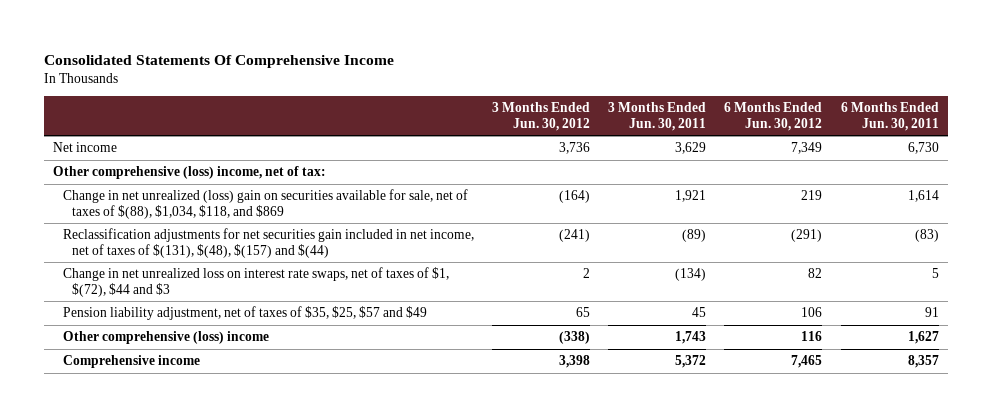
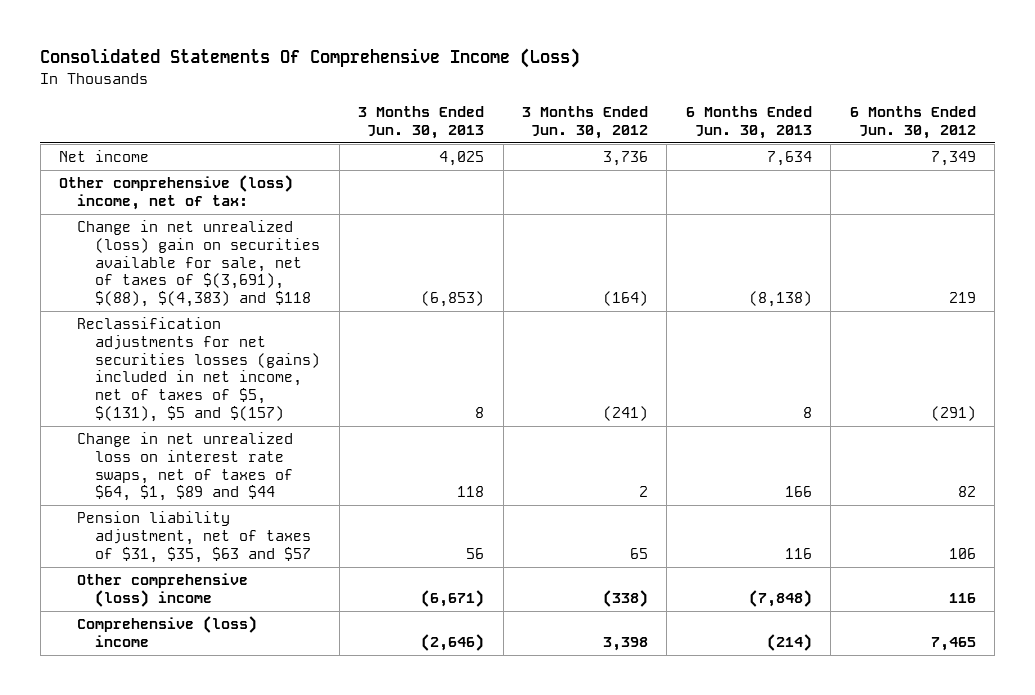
[43,54,394,68] Consolidated Statements Of Comprehensive Income -> [40,48,581,69] Consolidated Statements Of Comprehensive Income (Loss)
[608,102,707,131] 3 Months Ended Jun. 30, 2011 -> none
[840,102,939,131] 6 Months Ended Jun. 30, 2011 -> none
none -> [358,106,485,139] 3 Months Ended Jun. 30, 2013
none -> [685,106,812,139] 6 Months Ended Jun. 30, 2013
[62,189,468,219] Change in net unrealized (loss) gain on securities available for sale, net of taxes of $(88), $1,034, $118, and $869 -> [77,220,321,308] Change in net unrealized (loss) gain on securities available for sale, net of taxes of $(3,691), $(88), $(4,383) and $118
[62,228,474,258] Reclassification adjustments for net securities gain included in net income, net of taxes of $(131), $(48), $(157) and $(44) -> [77,317,321,422] Reclassification adjustments for net securities losses (gains) included in net income, net of taxes of $5, $(131), $5 and $(157)
[62,267,449,297] Change in net unrealized loss on interest rate swaps, net of taxes of $1, $(72), $44 and $3 -> [77,432,294,502] Change in net unrealized loss on interest rate swaps, net of taxes of $64, $1, $89 and $44
[62,306,427,321] Pension liability adjustment, net of taxes of $35, $25, $57 and $49 -> [77,511,312,563] Pension liability adjustment, net of taxes of $31, $35, $63 and $57
[62,355,200,369] Comprehensive income -> [77,616,258,648] Comprehensive (loss) income

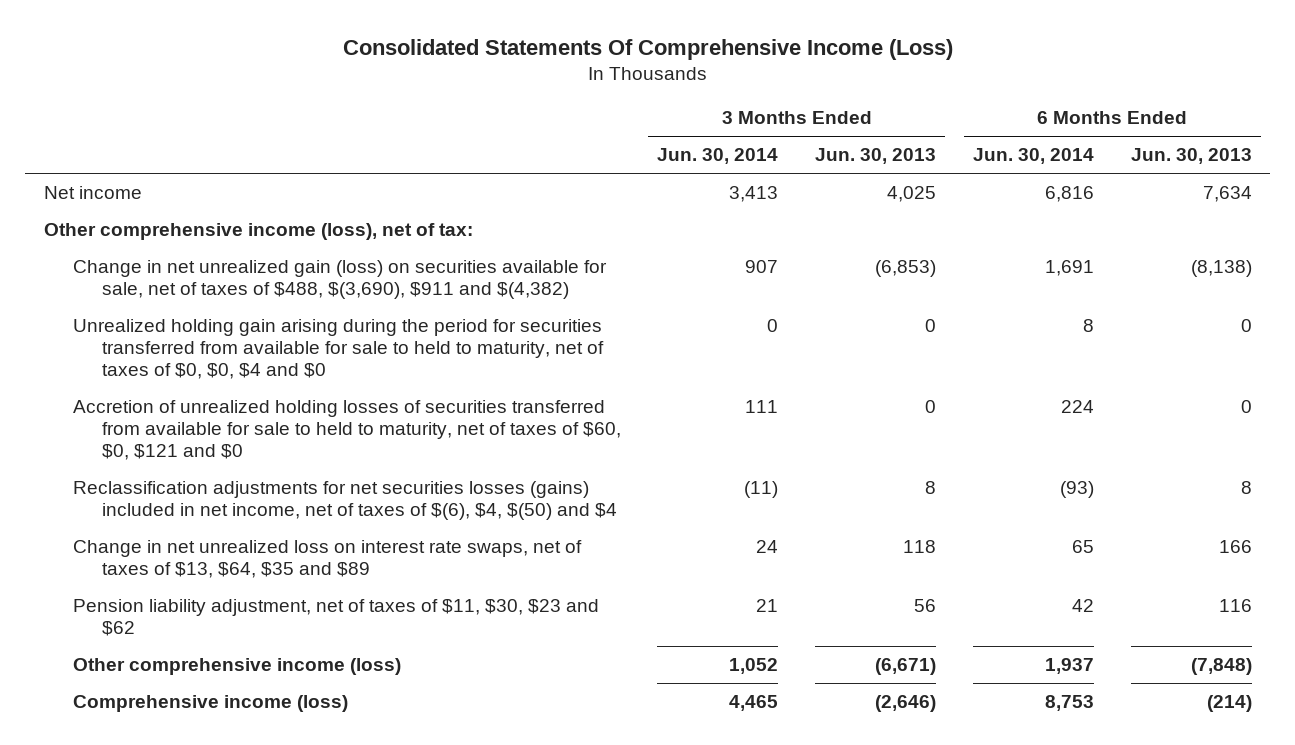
[521,106,648,139] 3 Months Ended Jun. 30, 2012 -> none
[849,106,976,139] 6 Months Ended Jun. 30, 2012 -> none
none -> [657,148,779,165] Jun. 30, 2014
none -> [973,148,1095,165] Jun. 30, 2014
[59,175,294,211] Other comprehensive (loss) income, net of tax: -> [43,223,473,241] Other comprehensive income (loss), net of tax:
[77,220,321,308] Change in net unrealized (loss) gain on securities available for sale, net of taxes of $(3,691), $(88), $(4,383) and $118 -> [72,260,607,300] Change in net unrealized gain (loss) on securities available for sale, net of taxes of $488, $(3,690), $911 and $(4,382)
none -> [72,319,604,380] Unrealized holding gain arising during the period for securities transferred from available for sale to held to maturity, net of taxes of $0, $0, $4 and $0
none -> [72,400,621,461] Accretion of unrealized holding losses of securities transferred from available for sale to held to maturity, net of taxes of $60, $0, $121 and $0
[77,317,321,422] Reclassification adjustments for net securities losses (gains) included in net income, net of taxes of $5, $(131), $5 and $(157) -> [72,481,617,521] Reclassification adjustments for net securities losses (gains) included in net income, net of taxes of $(6), $4, $(50) and $4
[77,432,294,502] Change in net unrealized loss on interest rate swaps, net of taxes of $64, $1, $89 and $44 -> [72,540,582,579] Change in net unrealized loss on interest rate swaps, net of taxes of $13, $64, $35 and $89
[77,511,312,563] Pension liability adjustment, net of taxes of $31, $35, $63 and $57 -> [72,599,599,637] Pension liability adjustment, net of taxes of $11, $30, $23 and $62
[77,573,249,608] Other comprehensive (loss) income -> [72,658,401,676] Other comprehensive income (loss)
[77,616,258,648] Comprehensive (loss) income -> [72,695,348,713] Comprehensive income (loss)

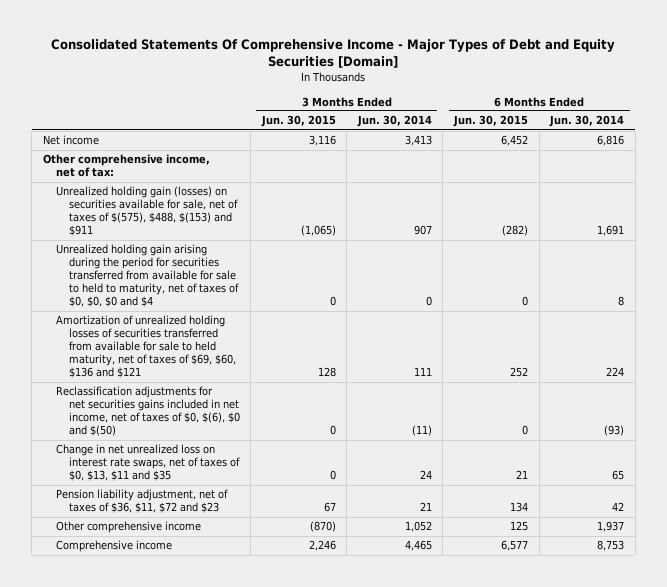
[342,38,953,60] Consolidated Statements Of Comprehensive Income (Loss) -> [51,38,616,69] Consolidated Statements Of Comprehensive Income - Major Types of Debt and Equity Securities [Domain]
[815,148,937,165] Jun. 30, 2013 -> none
[1130,148,1252,165] Jun. 30, 2013 -> none
none -> [260,115,336,128] Jun. 30, 2015
none -> [453,115,529,128] Jun. 30, 2015
[43,223,473,241] Other comprehensive income (loss), net of tax: -> [42,154,210,178] Other comprehensive income, net of tax:
[72,260,607,300] Change in net unrealized gain (loss) on securities available for sale, net of taxes of $488, $(3,690), $911 and $(4,382) -> [55,186,238,237] Unrealized holding gain (losses) on securities available for sale, net of taxes of $(575), $488, $(153) and $911
[72,319,604,380] Unrealized holding gain arising during the period for securities transferred from available for sale to held to maturity, net of taxes of $0, $0, $4 and $0 -> [55,244,239,308] Unrealized holding gain arising during the period for securities transferred from available for sale to held to maturity, net of taxes of $0, $0, $0 and $4
[72,400,621,461] Accretion of unrealized holding losses of securities transferred from available for sale to held to maturity, net of taxes of $60, $0, $121 and $0 -> [55,315,236,379] Amortization of unrealized holding losses of securities transferred from available for sale to held maturity, net of taxes of $69, $60, $136 and $121
[72,481,617,521] Reclassification adjustments for net securities losses (gains) included in net income, net of taxes of $(6), $4, $(50) and $4 -> [55,386,240,437] Reclassification adjustments for net securities gains included in net income, net of taxes of $0, $(6), $0 and $(50)
[72,540,582,579] Change in net unrealized loss on interest rate swaps, net of taxes of $13, $64, $35 and $89 -> [55,444,240,482] Change in net unrealized loss on interest rate swaps, net of taxes of $0, $13, $11 and $35
[72,599,599,637] Pension liability adjustment, net of taxes of $11, $30, $23 and $62 -> [55,489,228,514] Pension liability adjustment, net of taxes of $36, $11, $72 and $23
[72,658,401,676] Other comprehensive income (loss) -> [55,521,201,534] Other comprehensive income
[72,695,348,713] Comprehensive income (loss) -> [55,540,172,553] Comprehensive income

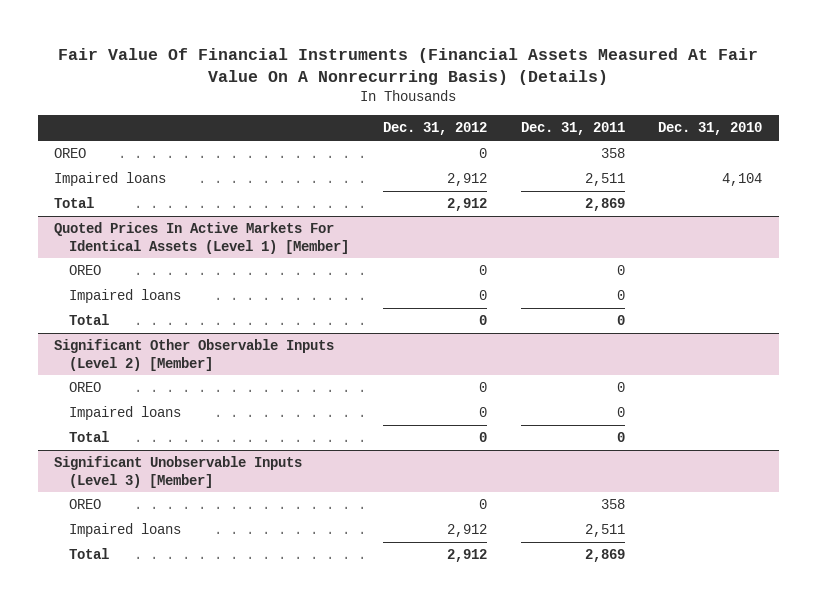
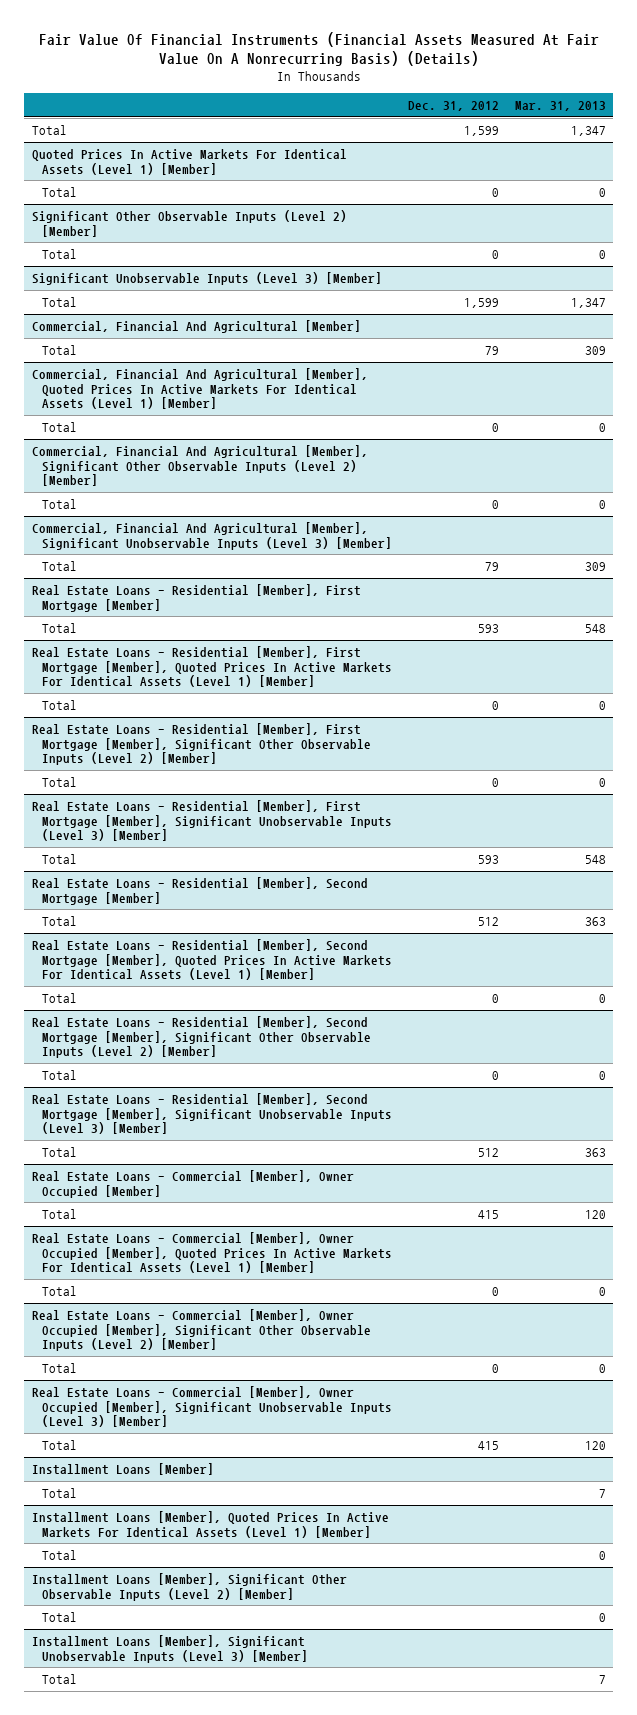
[520,122,625,136] Dec. 31, 2011 -> none
[658,122,763,136] Dec. 31, 2010 -> none
none -> [514,100,606,111] Mar. 31, 2013
[54,148,87,159] OREO -> none
[54,172,167,187] Impaired loans -> none
[447,198,488,212] 2,912 -> [464,125,500,136] 1,599
[69,265,102,276] OREO -> none
[69,289,182,304] Impaired loans -> none
[69,382,102,393] OREO -> none
[69,406,182,421] Impaired loans -> none
[69,499,102,510] OREO -> none
[69,523,182,538] Impaired loans -> none
[447,549,488,563] 2,912 -> [464,297,500,308] 1,599
none -> [31,319,361,333] Commercial, Financial And Agricultural [Member]
none -> [42,344,78,355] Total
none -> [31,367,368,410] Commercial, Financial And Agricultural [Member], Quoted Prices In Active Markets For Identical Assets (Level 1) [Member]
none -> [42,421,78,432] Total
none -> [31,444,368,487] Commercial, Financial And Agricultural [Member], Significant Other Observable Inputs (Level 2) [Member]
none -> [42,498,78,509] Total
none -> [31,521,393,550] Commercial, Financial And Agricultural [Member], Significant Unobservable Inputs (Level 3) [Member]
none -> [42,560,78,571] Total
none -> [31,583,361,612] Real Estate Loans - Residential [Member], First Mortgage [Member]
none -> [42,622,78,633] Total
none -> [31,645,393,688] Real Estate Loans - Residential [Member], First Mortgage [Member], Quoted Prices In Active Markets For Identical Assets (Level 1) [Member]
none -> [42,699,78,710] Total
none -> [31,722,372,766] Real Estate Loans - Residential [Member], First Mortgage [Member], Significant Other Observable Inputs (Level 2) [Member]
none -> [42,776,78,787] Total
none -> [31,799,393,842] Real Estate Loans - Residential [Member], First Mortgage [Member], Significant Unobservable Inputs (Level 3) [Member]
none -> [42,853,78,864] Total
none -> [31,876,368,905] Real Estate Loans - Residential [Member], Second Mortgage [Member]
none -> [42,915,78,926] Total
none -> [31,938,393,981] Real Estate Loans - Residential [Member], Second Mortgage [Member], Quoted Prices In Active Markets For Identical Assets (Level 1) [Member]
none -> [42,992,78,1003] Total
none -> [31,1015,372,1059] Real Estate Loans - Residential [Member], Second Mortgage [Member], Significant Other Observable Inputs (Level 2) [Member]
none -> [42,1069,78,1080] Total
none -> [31,1092,393,1135] Real Estate Loans - Residential [Member], Second Mortgage [Member], Significant Unobservable Inputs (Level 3) [Member]
none -> [42,1146,78,1157] Total
none -> [31,1169,354,1198] Real Estate Loans - Commercial [Member], Owner Occupied [Member]
none -> [42,1208,78,1219] Total
none -> [31,1231,393,1274] Real Estate Loans - Commercial [Member], Owner Occupied [Member], Quoted Prices In Active Markets For Identical Assets (Level 1) [Member]
none -> [42,1285,78,1296] Total
none -> [31,1308,372,1352] Real Estate Loans - Commercial [Member], Owner Occupied [Member], Significant Other Observable Inputs (Level 2) [Member]
none -> [42,1362,78,1373] Total
none -> [31,1385,393,1428] Real Estate Loans - Commercial [Member], Owner Occupied [Member], Significant Unobservable Inputs (Level 3) [Member]
none -> [42,1439,78,1450] Total
none -> [31,1462,214,1475] Installment Loans [Member]
none -> [42,1487,78,1498] Total
none -> [31,1510,389,1538] Installment Loans [Member], Quoted Prices In Active Markets For Identical Assets (Level 1) [Member]
none -> [42,1549,78,1560] Total
none -> [31,1572,347,1601] Installment Loans [Member], Significant Other Observable Inputs (Level 2) [Member]
none -> [42,1611,78,1622] Total
none -> [31,1634,309,1663] Installment Loans [Member], Significant Unobservable Inputs (Level 3) [Member]
none -> [42,1673,78,1684] Total

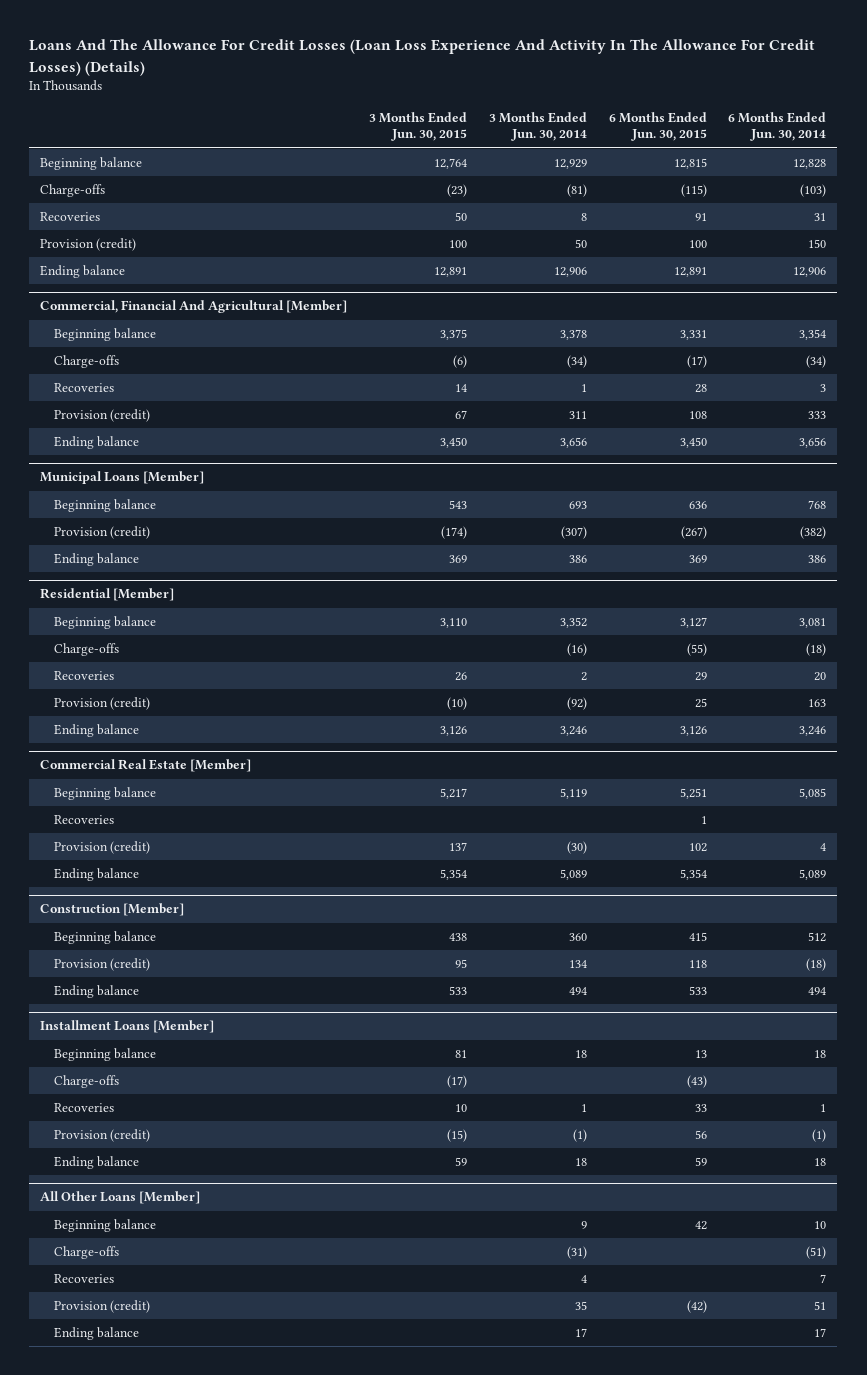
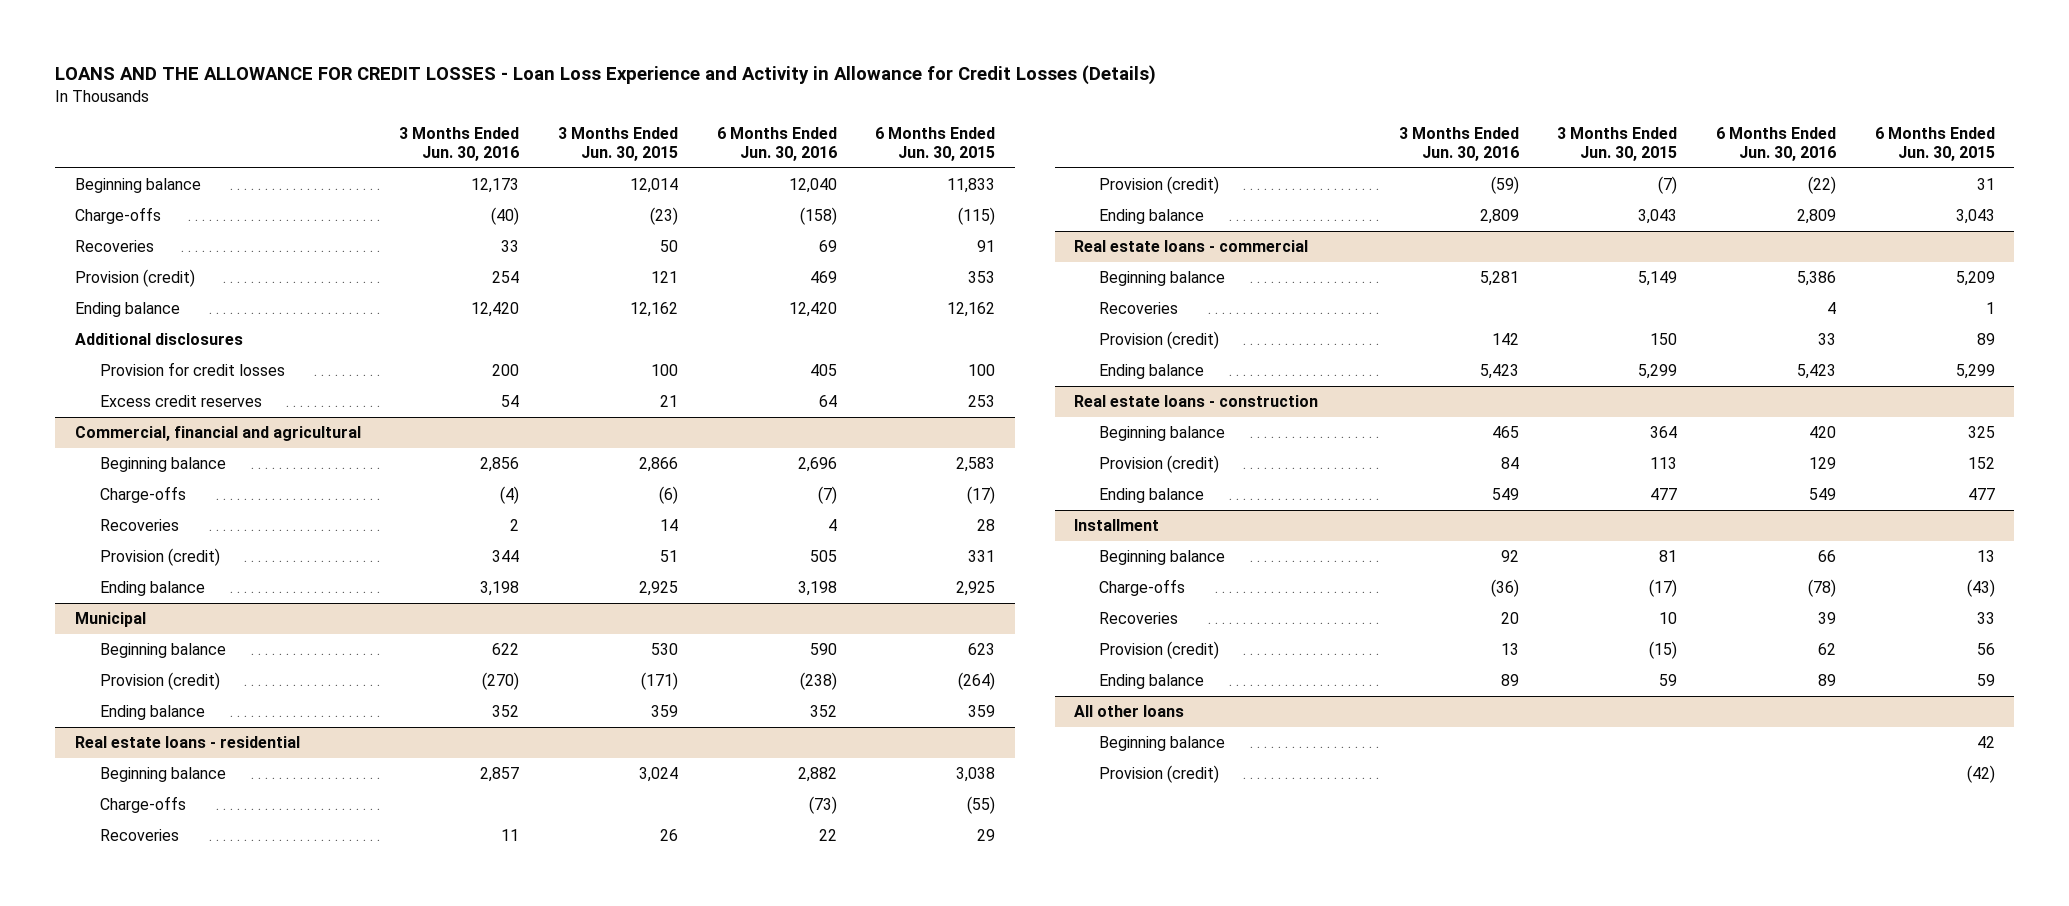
[29,39,816,76] Loans And The Allowance For Credit Losses (Loan Loss Experience And Activity In The Allowance For Credit Losses) (Details) -> [55,65,1157,86] LOANS AND THE ALLOWANCE FOR CREDIT LOSSES - Loan Loss Experience and Activity in Allowance for Credit Losses (Details)
[488,111,587,142] 3 Months Ended Jun. 30, 2014 -> none
[728,111,827,142] 6 Months Ended Jun. 30, 2014 -> none
none -> [399,126,520,162] 3 Months Ended Jun. 30, 2016
none -> [716,126,837,162] 6 Months Ended Jun. 30, 2016
[433,157,467,169] 12,764 -> [629,177,678,193] 12,014
[673,157,707,169] 12,815 -> [947,177,996,193] 11,833
[448,239,467,248] 100 -> [650,270,678,283] 121
[688,239,707,248] 100 -> [968,270,996,283] 353
[433,266,467,277] 12,891 -> [629,301,678,317] 12,162
[673,266,707,277] 12,891 -> [947,301,996,317] 12,162
none -> [74,332,243,345] Additional disclosures
none -> [100,361,286,376] Provision for credit losses
none -> [100,394,263,407] Excess credit reserves
[40,300,348,314] Commercial, Financial And Agricultural [Member] -> [74,425,361,441] Commercial, financial and agricultural
[439,328,467,340] 3,375 -> [638,456,678,472] 2,866
[679,329,707,340] 3,331 -> [956,456,996,472] 2,583
[454,409,467,419] 67 -> [659,549,678,562] 51
[688,410,707,419] 108 -> [968,549,996,562] 331
[439,436,467,448] 3,450 -> [638,580,678,596] 2,925
[679,436,707,448] 3,450 -> [956,580,996,596] 2,925
[40,471,205,485] Municipal Loans [Member] -> [74,611,146,627] Municipal
[448,499,467,509] 543 -> [650,642,678,655] 530
[688,500,707,509] 636 -> [968,642,996,655] 623
[440,525,467,539] (174) -> [640,671,678,690] (171)
[680,525,707,539] (267) -> [958,671,996,690] (264)
[448,554,467,563] 369 -> [650,704,678,717] 359
[688,554,707,563] 369 -> [968,704,996,717] 359
[40,588,175,602] Residential [Member] -> [74,735,300,748] Real estate loans - residential
[439,617,467,628] 3,110 -> [638,766,678,782] 3,024
[679,616,707,628] 3,127 -> [956,766,996,782] 3,038
[446,696,467,710] (10) -> [1658,175,1678,194] (7)
[694,697,707,708] 25 -> [1976,177,1995,190] 31
[439,725,467,736] 3,126 -> [1638,208,1678,224] 3,043
[679,725,707,736] 3,126 -> [1955,208,1995,224] 3,043
[40,759,252,773] Commercial Real Estate [Member] -> [1074,239,1309,252] Real estate loans - commercial
[439,787,467,799] 5,217 -> [1638,270,1678,286] 5,149
[679,787,707,799] 5,251 -> [1955,270,1995,286] 5,209
[448,841,467,851] 137 -> [1650,332,1678,345] 150
[688,842,707,852] 102 -> [1976,332,1995,345] 89
[439,868,467,880] 5,354 -> [1638,363,1678,379] 5,299
[679,868,707,880] 5,354 -> [1955,363,1995,379] 5,299
[40,903,185,917] Construction [Member] -> [1074,394,1319,407] Real estate loans - construction
[448,932,467,941] 438 -> [1650,425,1678,438] 364
[688,931,707,941] 415 -> [1967,425,1995,438] 325
[454,958,467,968] 95 -> [1650,456,1678,469] 113
[688,959,707,968] 118 -> [1967,456,1995,469] 152
[448,985,467,995] 533 -> [1650,487,1678,500] 477
[688,985,707,995] 533 -> [1967,487,1995,500] 477
[40,1020,215,1034] Installment Loans [Member] -> [1074,518,1160,531] Installment
[40,1191,201,1205] All Other Loans [Member] -> [1074,704,1185,717] All other loans
[53,1245,119,1259] Charge-offs -> none
[53,1273,114,1283] Recoveries -> none
[53,1326,139,1340] Ending balance -> none

